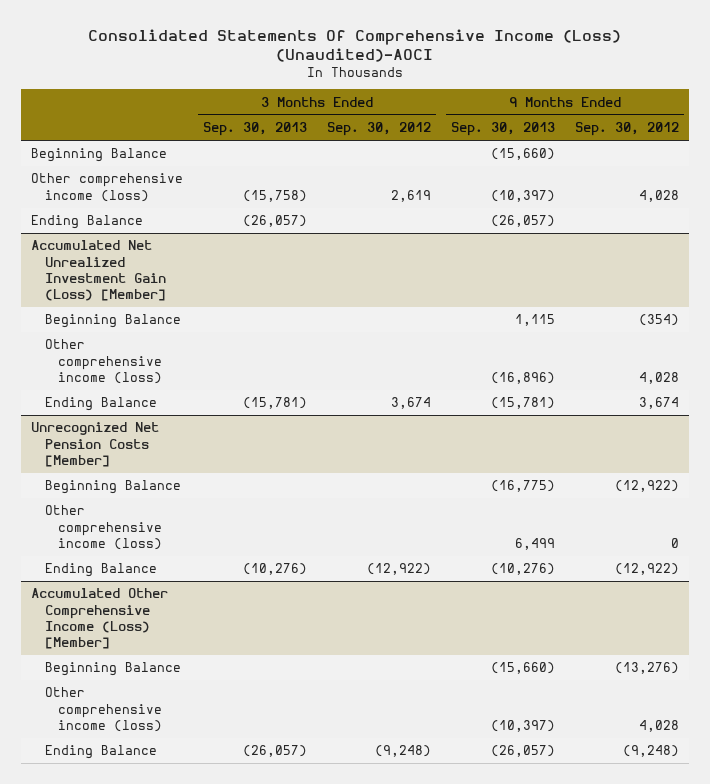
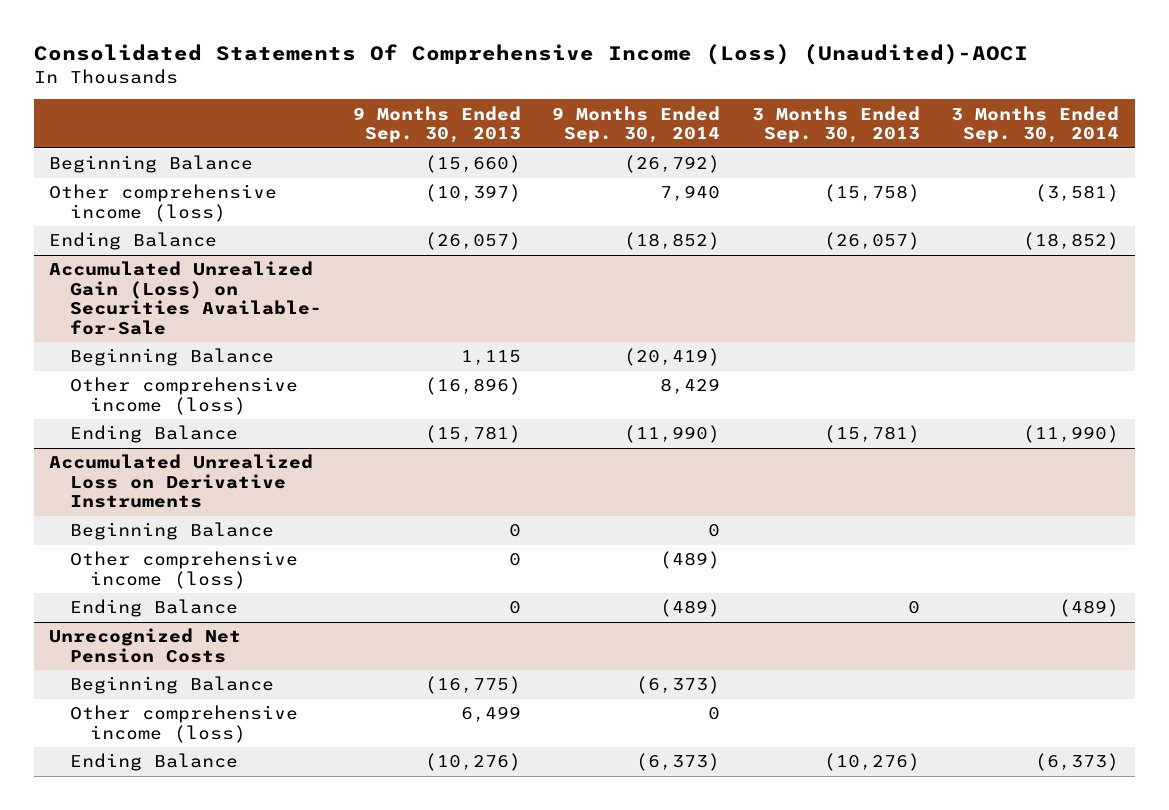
[326,122,431,137] Sep. 30, 2012 -> none
[574,122,679,137] Sep. 30, 2012 -> none
none -> [552,105,721,144] 9 Months Ended Sep. 30, 2014
none -> [951,105,1120,144] 3 Months Ended Sep. 30, 2014
[31,240,166,302] Accumulated Net Unrealized Investment Gain (Loss) [Member] -> none
none -> [49,261,322,335] Accumulated Unrealized Gain (Loss) on Securities Available- for-Sale
none -> [49,454,314,509] Accumulated Unrealized Loss on Derivative Instruments
none -> [69,522,274,541] Beginning Balance
none -> [69,551,298,589] Other comprehensive income (loss)
none -> [69,599,238,618] Ending Balance
[31,422,160,467] Unrecognized Net Pension Costs [Member] -> [49,628,242,663] Unrecognized Net Pension Costs
[31,588,169,650] Accumulated Other Comprehensive Income (Loss) [Member] -> none
[44,662,181,677] Beginning Balance -> none
[44,687,163,732] Other comprehensive income (loss) -> none
[44,745,157,760] Ending Balance -> none

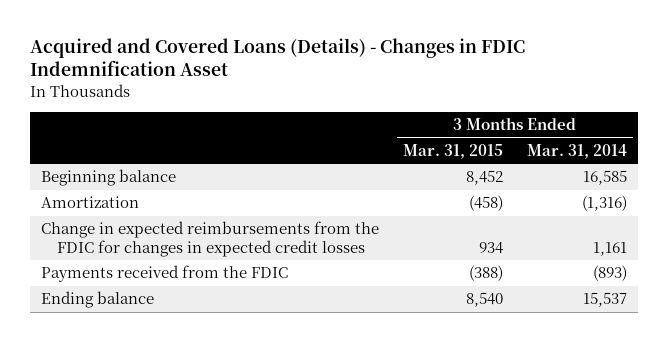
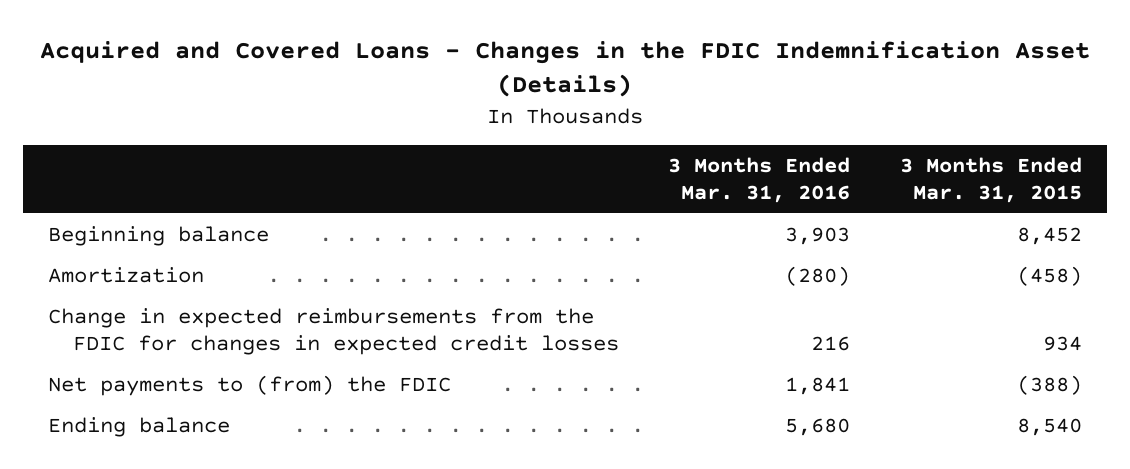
[29,37,525,77] Acquired and Covered Loans (Details) - Changes in FDIC Indemnification Asset -> [39,40,1090,98] Acquired and Covered Loans - Changes in the FDIC Indemnification Asset (Details)
[526,143,627,159] Mar. 31, 2014 -> none
none -> [668,156,851,203] 3 Months Ended Mar. 31, 2016
[41,265,289,283] Payments received from the FDIC -> [47,374,451,396] Net payments to (from) the FDIC

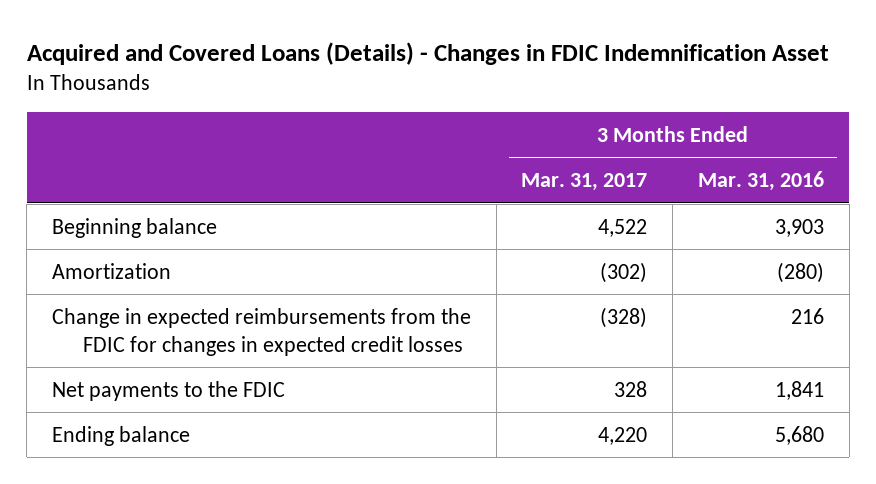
[39,40,1090,98] Acquired and Covered Loans - Changes in the FDIC Indemnification Asset (Details) -> [26,41,829,65] Acquired and Covered Loans (Details) - Changes in FDIC Indemnification Asset
[899,156,1082,203] 3 Months Ended Mar. 31, 2015 -> none
none -> [521,173,648,192] Mar. 31, 2017
[47,374,451,396] Net payments to (from) the FDIC -> [51,380,285,401] Net payments to the FDIC

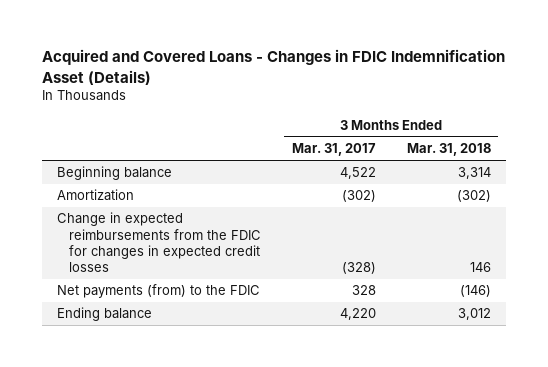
[26,41,829,65] Acquired and Covered Loans (Details) - Changes in FDIC Indemnification Asset -> [41,49,505,85] Acquired and Covered Loans - Changes in FDIC Indemnification Asset (Details)
[697,171,824,192] Mar. 31, 2016 -> none
none -> [406,143,491,157] Mar. 31, 2018
[51,380,285,401] Net payments to the FDIC -> [57,284,261,299] Net payments (from) to the FDIC

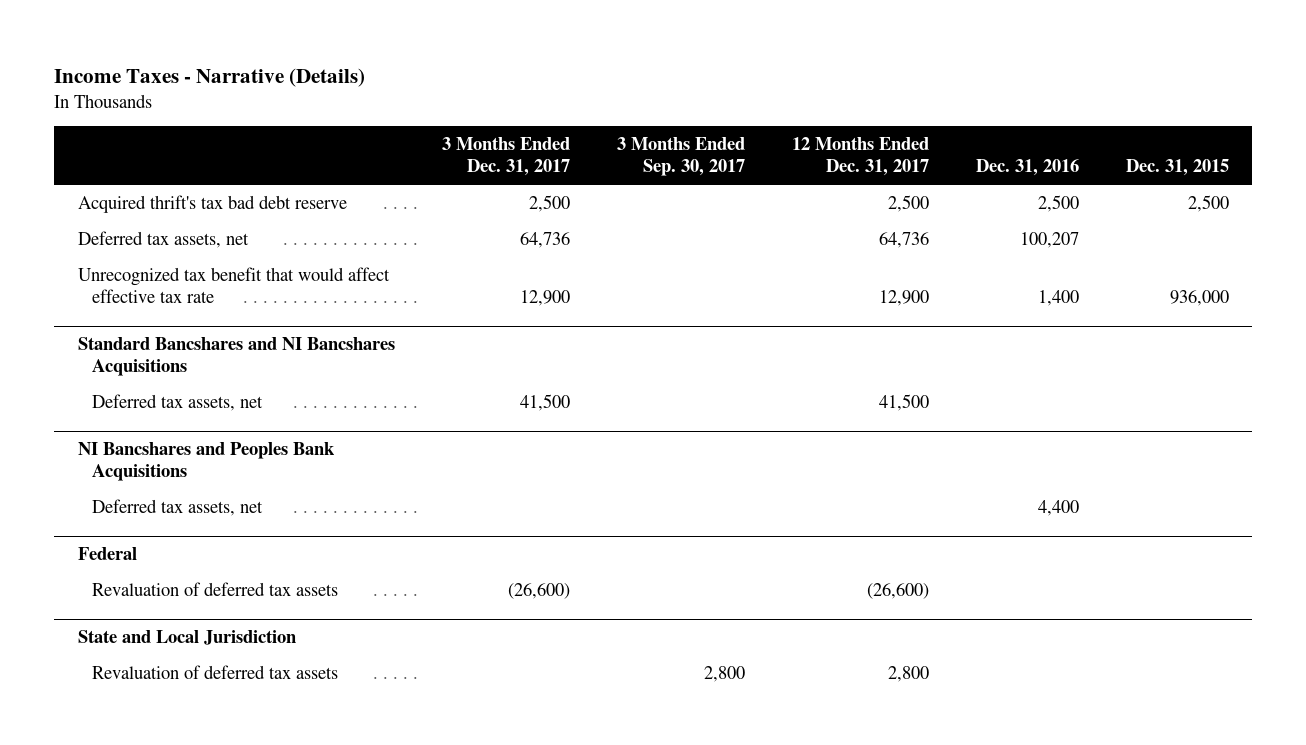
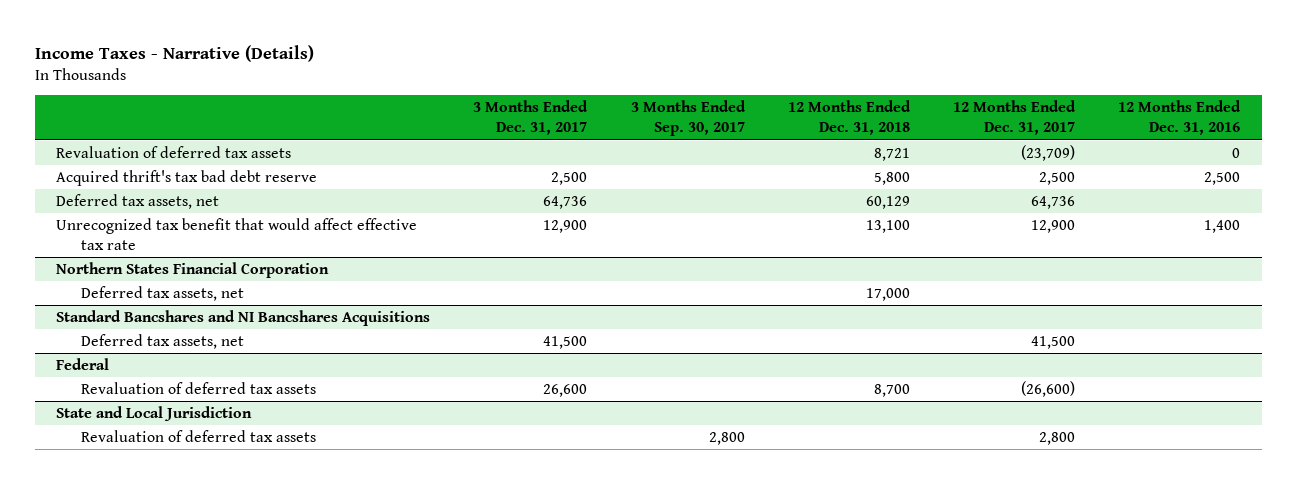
[975,159,1079,177] Dec. 31, 2016 -> none
[1125,159,1229,177] Dec. 31, 2015 -> none
none -> [787,100,911,136] 12 Months Ended Dec. 31, 2018
none -> [1117,100,1241,136] 12 Months Ended Dec. 31, 2016
none -> [56,145,292,158] Revaluation of deferred tax assets
none -> [56,261,330,278] Northern States Financial Corporation
none -> [80,285,244,301] Deferred tax assets, net
[77,442,335,482] NI Bancshares and Peoples Bank Acquisitions -> none
[91,498,263,516] Deferred tax assets, net -> none
[507,582,570,599] (26,600) -> [543,383,588,397] 26,600

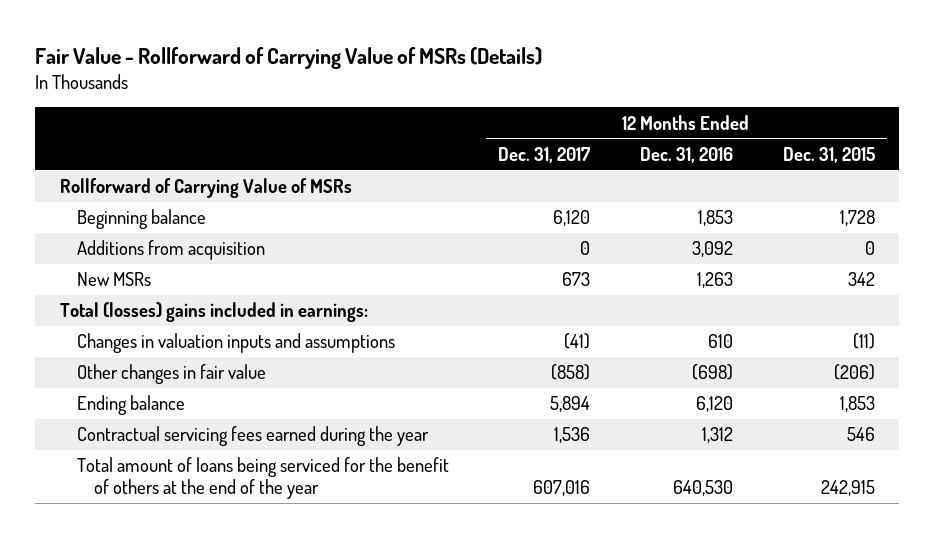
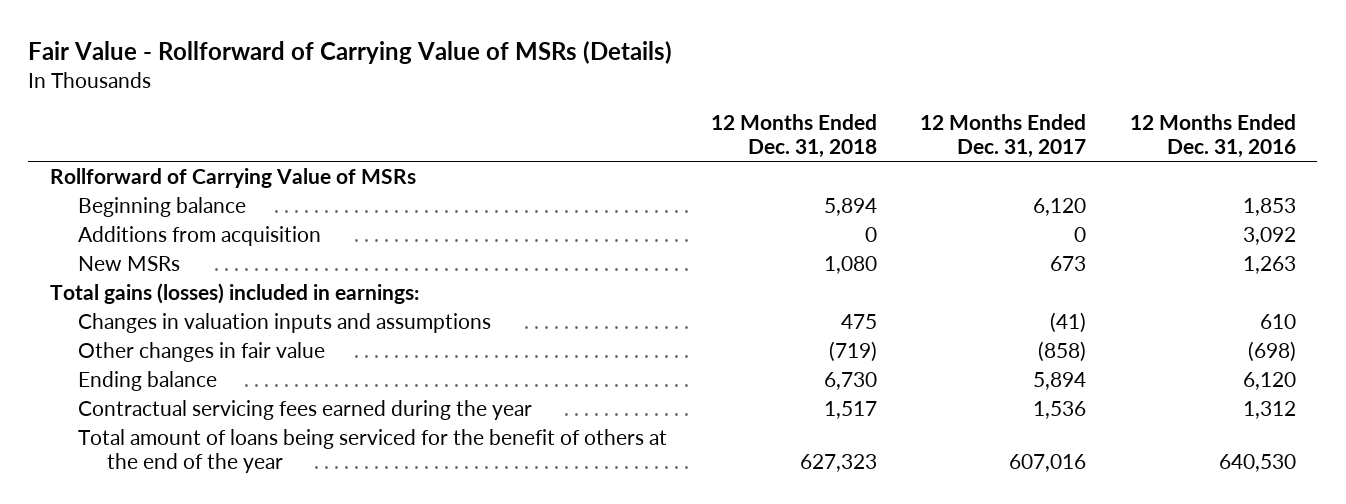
[782,146,875,163] Dec. 31, 2015 -> none
none -> [710,114,877,159] 12 Months Ended Dec. 31, 2018
[59,302,368,323] Total (losses) gains included in earnings: -> [49,283,419,305] Total gains (losses) included in earnings:

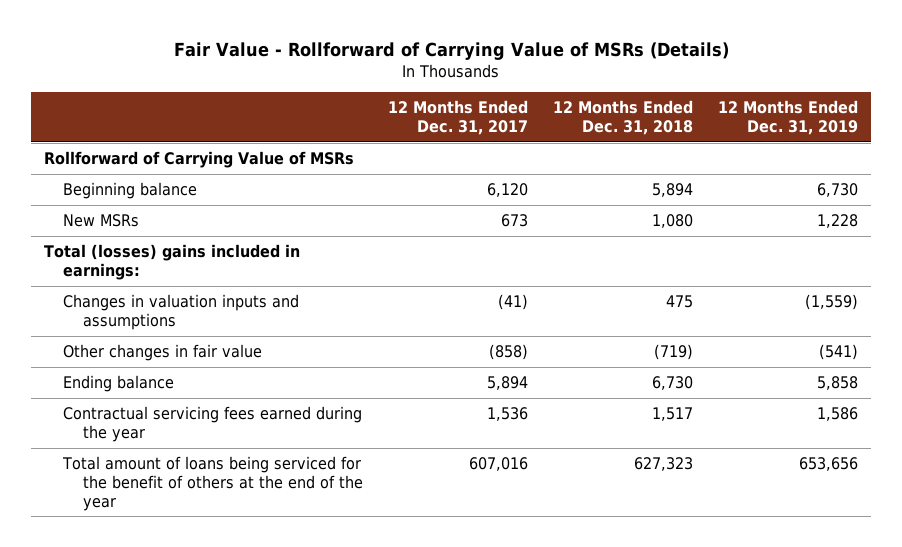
[1129,114,1296,159] 12 Months Ended Dec. 31, 2016 -> none
none -> [718,100,859,136] 12 Months Ended Dec. 31, 2019
[78,226,322,247] Additions from acquisition -> none
[49,283,419,305] Total gains (losses) included in earnings: -> [44,244,301,280] Total (losses) gains included in earnings:

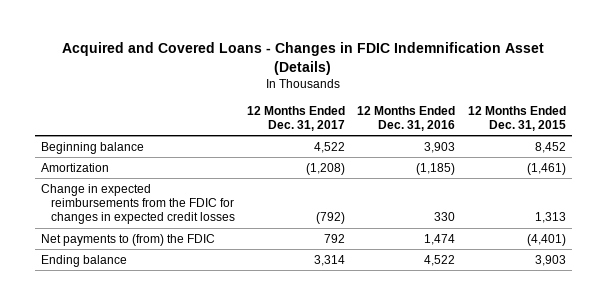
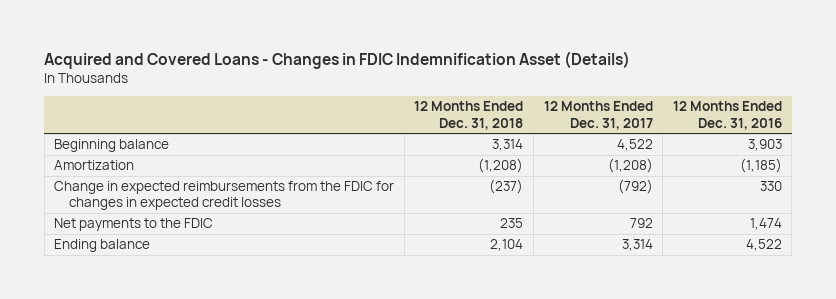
[467,105,566,131] 12 Months Ended Dec. 31, 2015 -> none
none -> [414,101,524,130] 12 Months Ended Dec. 31, 2018
[40,233,215,246] Net payments to (from) the FDIC -> [54,218,214,232] Net payments to the FDIC

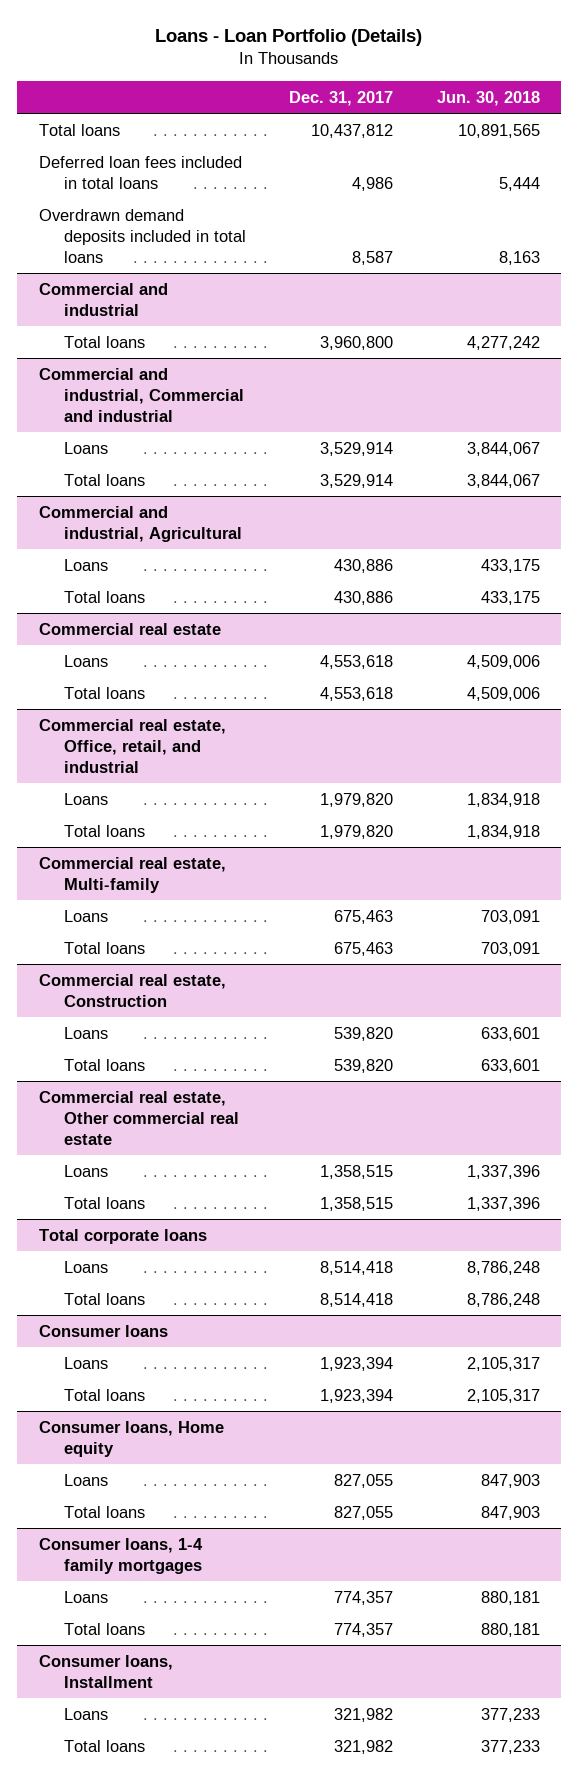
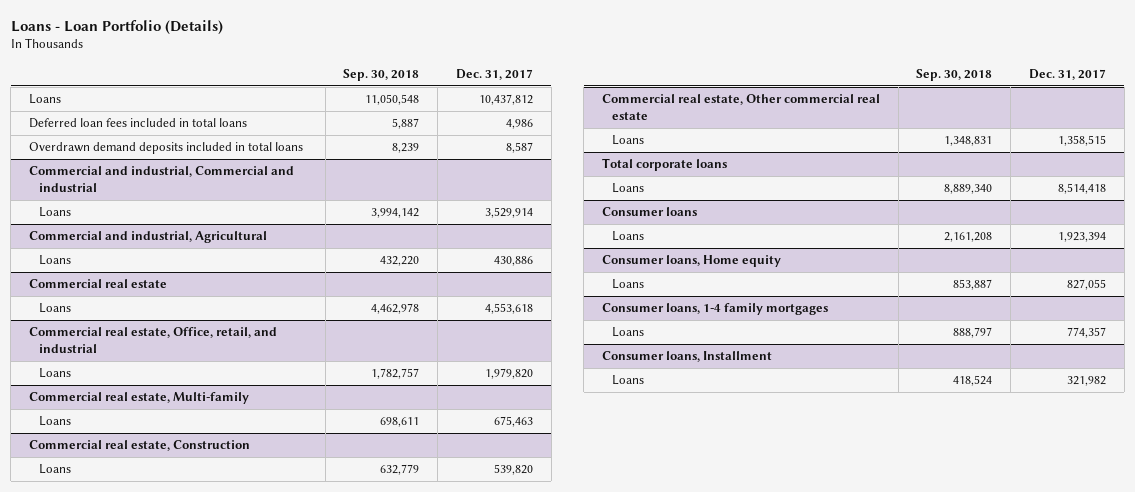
[436,90,540,106] Jun. 30, 2018 -> none
none -> [343,68,420,81] Sep. 30, 2018
[38,123,120,136] Total loans -> [28,94,61,105] Loans
[38,282,168,316] Commercial and industrial -> none
[64,335,146,348] Total loans -> none
[64,473,146,486] Total loans -> none
[64,590,146,603] Total loans -> none
[64,686,146,699] Total loans -> none
[64,824,146,837] Total loans -> none
[64,941,146,954] Total loans -> none
[64,1058,146,1071] Total loans -> none
[64,1196,146,1209] Total loans -> none
[64,1292,146,1305] Total loans -> none
[64,1388,146,1401] Total loans -> none
[64,1505,146,1518] Total loans -> none
[64,1622,146,1635] Total loans -> none
[64,1739,146,1752] Total loans -> none

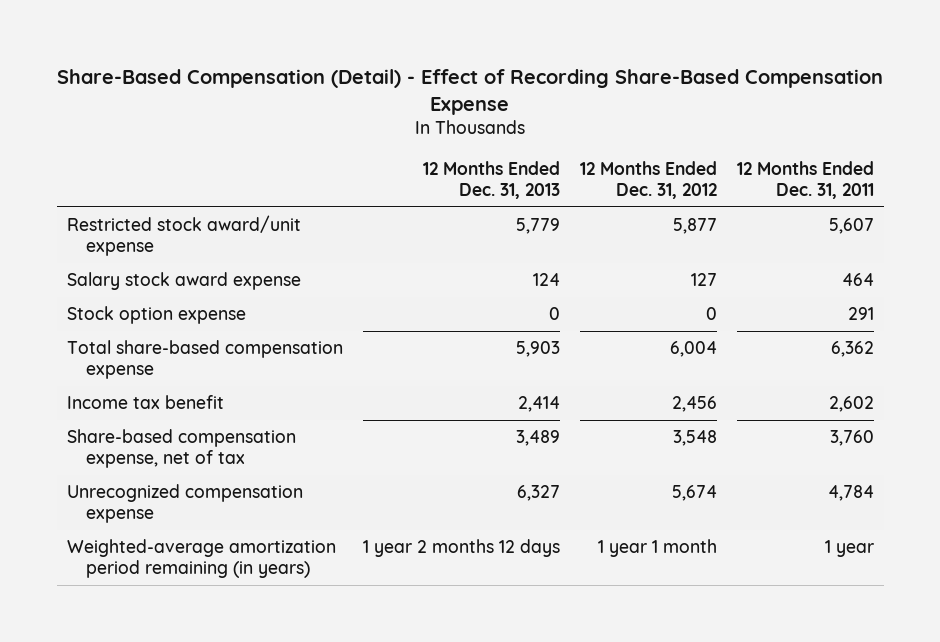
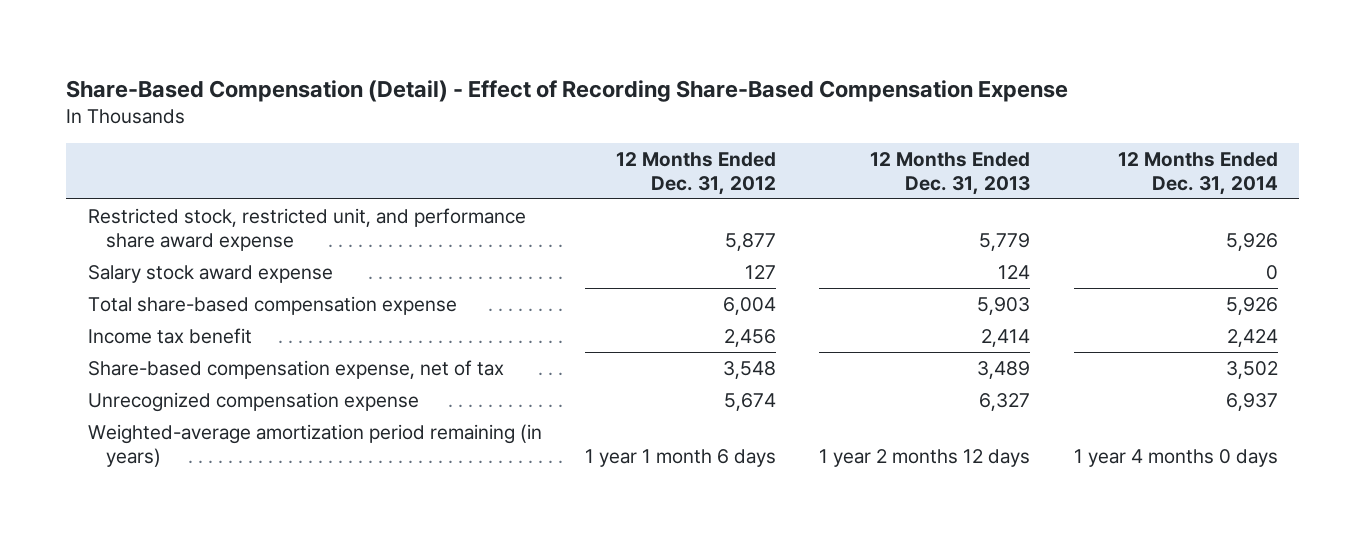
[736,160,874,199] 12 Months Ended Dec. 31, 2011 -> none
none -> [1117,151,1278,195] 12 Months Ended Dec. 31, 2014
[66,215,301,257] Restricted stock award/unit expense -> [87,207,526,251] Restricted stock, restricted unit, and performance share award expense
[66,306,246,325] Stock option expense -> none
[597,539,717,558] 1 year 1 month -> [585,448,777,467] 1 year 1 month 6 days

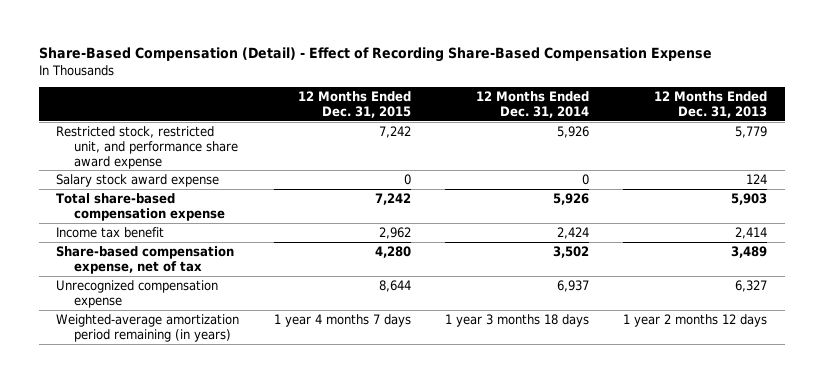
[616,151,777,195] 12 Months Ended Dec. 31, 2012 -> none
none -> [297,90,411,118] 12 Months Ended Dec. 31, 2015
[1073,448,1278,467] 1 year 4 months 0 days -> [445,313,590,327] 1 year 3 months 18 days

